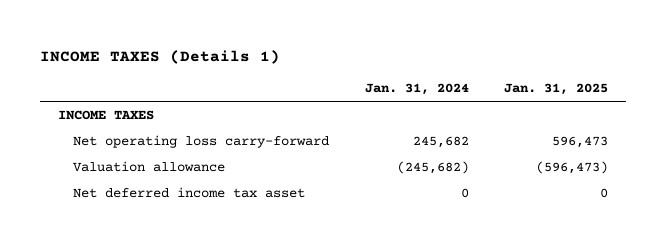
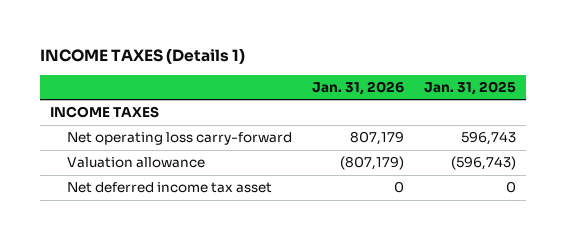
[364,83,469,96] Jan. 31, 2024 -> none
none -> [312,80,405,95] Jan. 31, 2026
[552,135,609,148] 596,473 -> [461,131,517,146] 596,743
[536,160,609,174] (596,473) -> [451,156,517,171] (596,743)

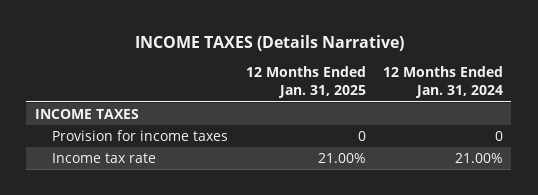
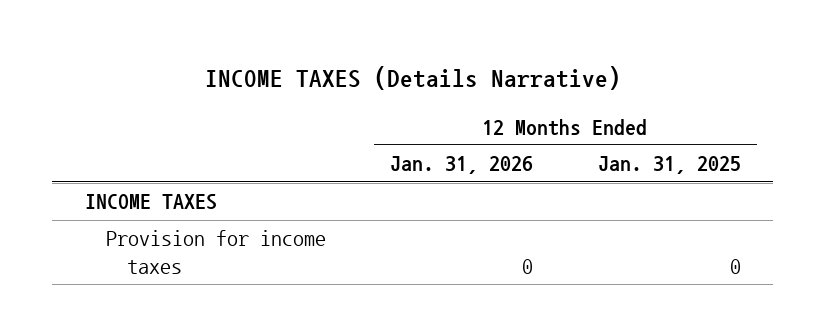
[382,66,503,99] 12 Months Ended Jan. 31, 2024 -> none
none -> [390,156,534,175] Jan. 31, 2026
[52,153,157,164] Income tax rate -> none

